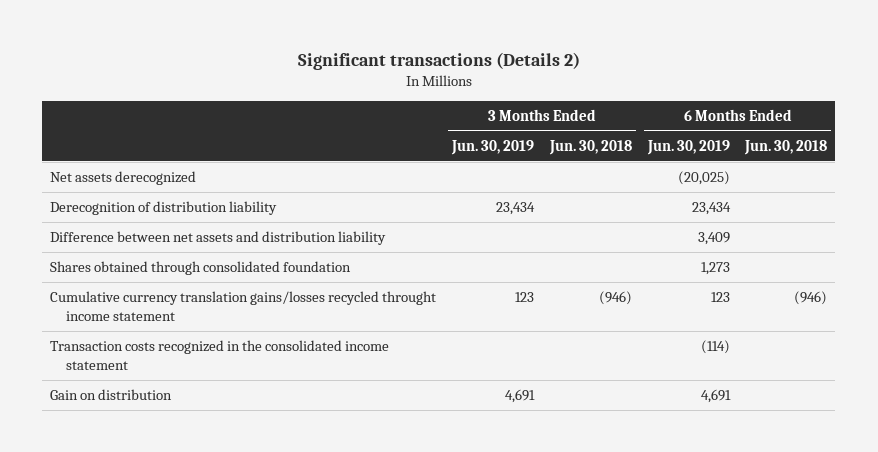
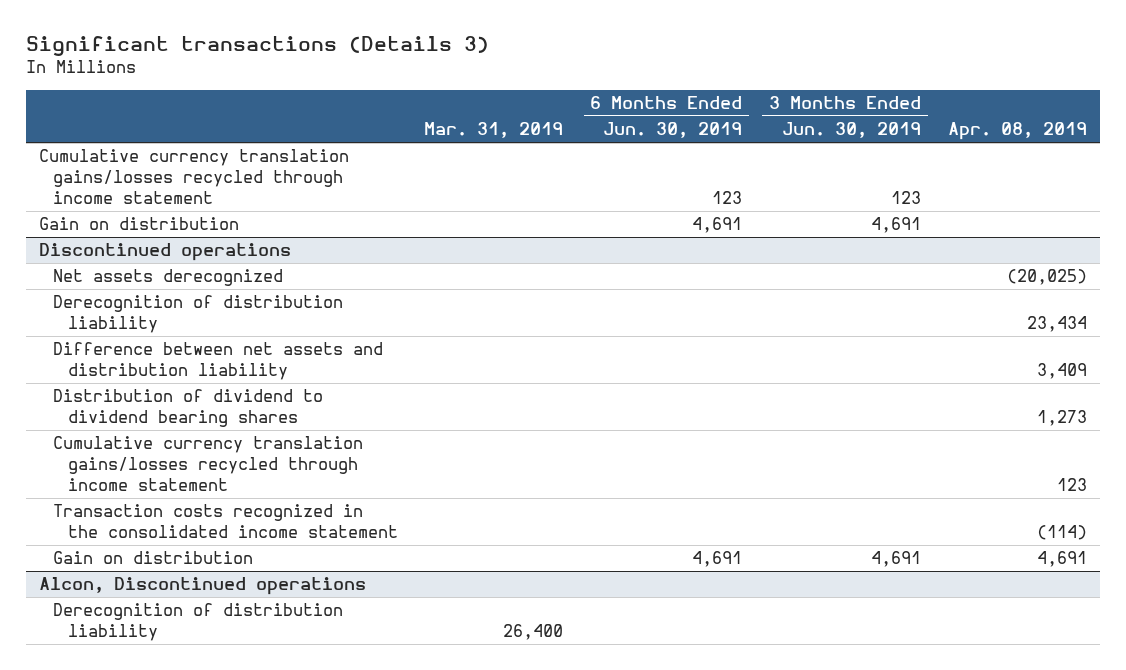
[297,51,580,70] Significant transactions (Details 2) -> [25,36,489,57] Significant transactions (Details 3)
[548,139,632,155] Jun. 30, 2018 -> none
[744,139,828,155] Jun. 30, 2018 -> none
none -> [424,122,564,139] Mar. 31, 2019
none -> [947,122,1087,141] Apr. 08, 2019
[50,171,197,186] Net assets derecognized -> none
[50,201,278,216] Derecognition of distribution liability -> none
[50,231,387,246] Difference between net assets and distribution liability -> none
[50,261,352,276] Shares obtained through consolidated foundation -> none
[50,340,390,370] Transaction costs recognized in the consolidated income statement -> none
[50,291,437,321] Cumulative currency translation gains/losses recycled throught income statement -> [38,149,349,204] Cumulative currency translation gains/losses recycled through income statement
none -> [38,243,291,262] Discontinued operations
none -> [53,269,284,287] Net assets derecognized
none -> [53,295,344,334] Derecognition of distribution liability
none -> [53,342,384,381] Difference between net assets and distribution liability
none -> [53,389,324,428] Distribution of dividend to dividend bearing shares
none -> [53,436,364,491] Cumulative currency translation gains/losses recycled through income statement
none -> [53,504,398,539] Transaction costs recognized in the consolidated income statement
none -> [53,551,254,565] Gain on distribution
none -> [38,577,366,596] Alcon, Discontinued operations
none -> [53,603,344,642] Derecognition of distribution liability

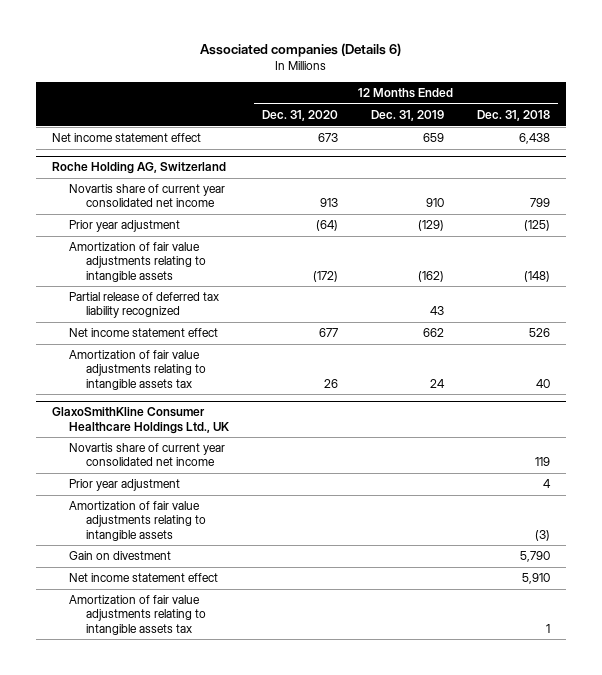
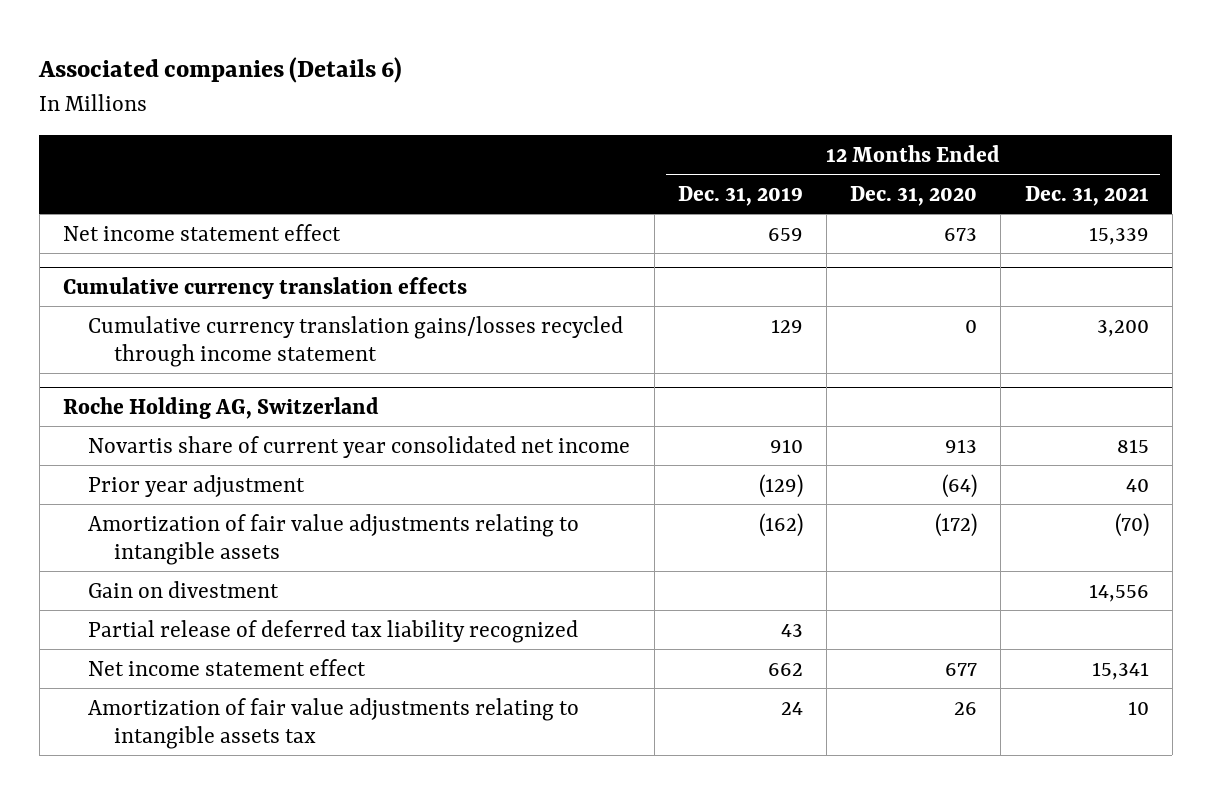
[476,109,550,121] Dec. 31, 2018 -> none
none -> [1024,185,1149,206] Dec. 31, 2021
none -> [63,276,468,299] Cumulative currency translation effects
none -> [88,315,624,367] Cumulative currency translation gains/losses recycled through income statement
none -> [88,580,280,598] Gain on divestment
[52,407,230,434] GlaxoSmithKline Consumer Healthcare Holdings Ltd., UK -> none
[69,443,226,467] Novartis share of current year consolidated net income -> none
[69,479,181,492] Prior year adjustment -> none
[69,501,207,541] Amortization of fair value adjustments relating to intangible assets -> none
[69,551,172,561] Gain on divestment -> none
[69,573,219,583] Net income statement effect -> none
[69,595,207,635] Amortization of fair value adjustments relating to intangible assets tax -> none

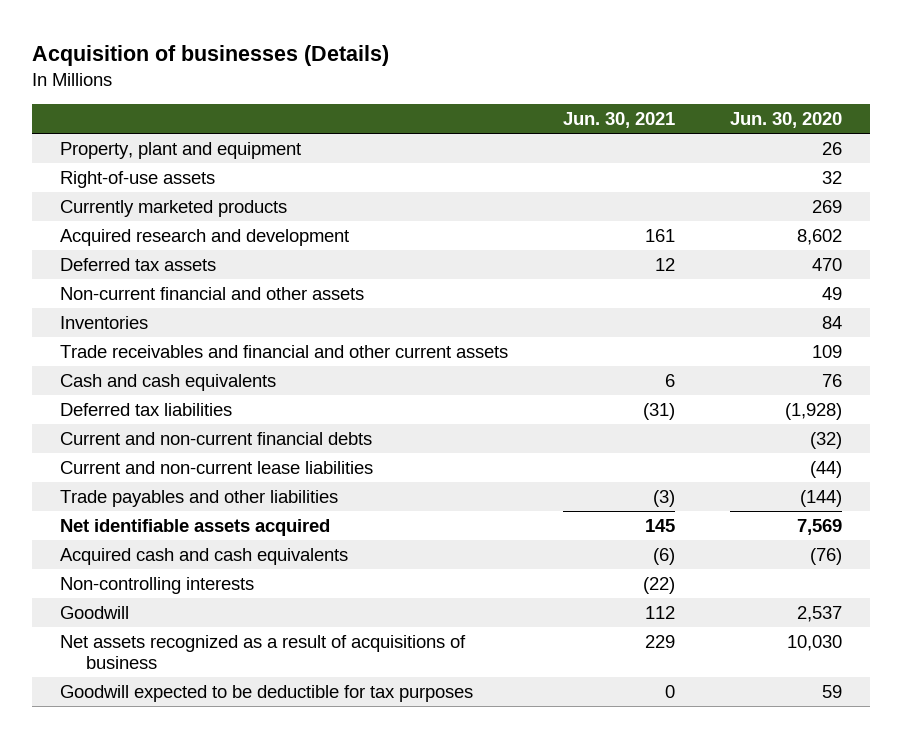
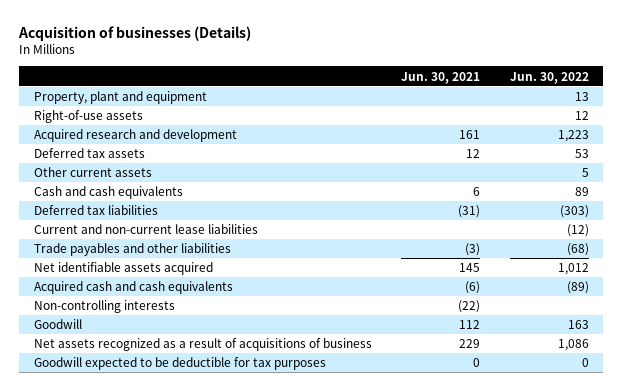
[730,112,843,129] Jun. 30, 2020 -> none
none -> [509,71,589,84] Jun. 30, 2022
[59,199,287,217] Currently marketed products -> none
[59,286,364,300] Non-current financial and other assets -> none
[59,315,148,329] Inventories -> none
[59,344,508,358] Trade receivables and financial and other current assets -> [33,167,152,178] Other current assets
[59,431,372,445] Current and non-current financial debts -> none

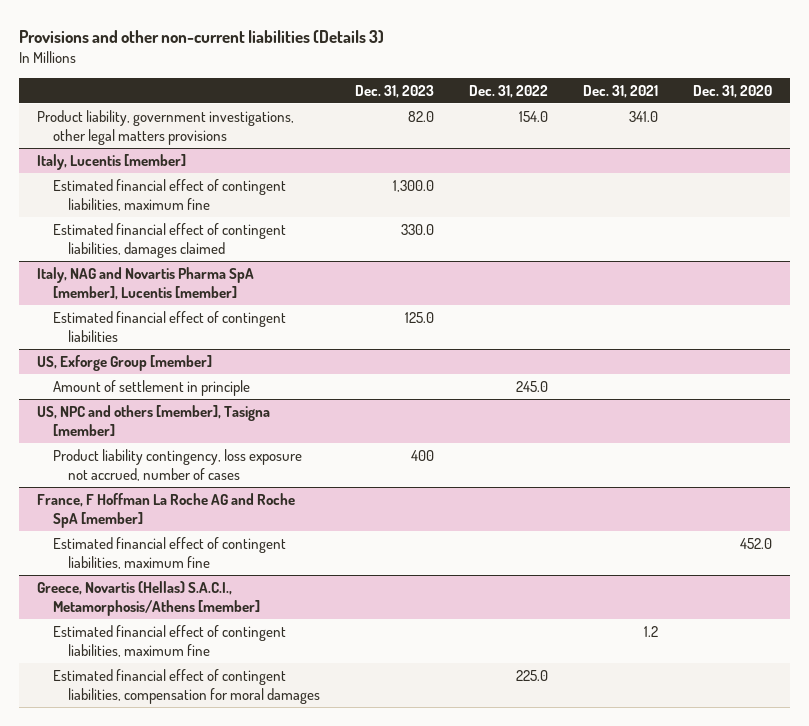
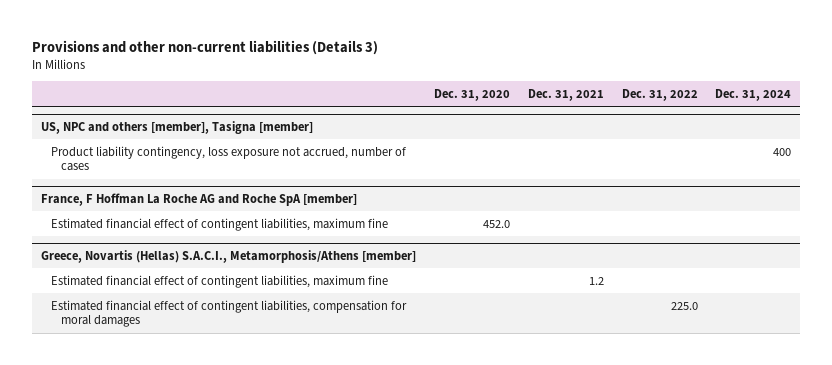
[355,84,435,98] Dec. 31, 2023 -> none
none -> [715,88,792,101] Dec. 31, 2024
[36,110,294,145] Product liability, government investigations, other legal matters provisions -> none
[36,154,186,171] Italy, Lucentis [member] -> none
[52,179,286,211] Estimated financial effect of contingent liabilities, maximum fine -> none
[52,223,286,258] Estimated financial effect of contingent liabilities, damages claimed -> none
[36,267,254,300] Italy, NAG and Novartis Pharma SpA [member], Lucentis [member] -> none
[52,311,286,342] Estimated financial effect of contingent liabilities -> none
[36,355,212,372] US, Exforge Group [member] -> none
[52,380,250,397] Amount of settlement in principle -> none

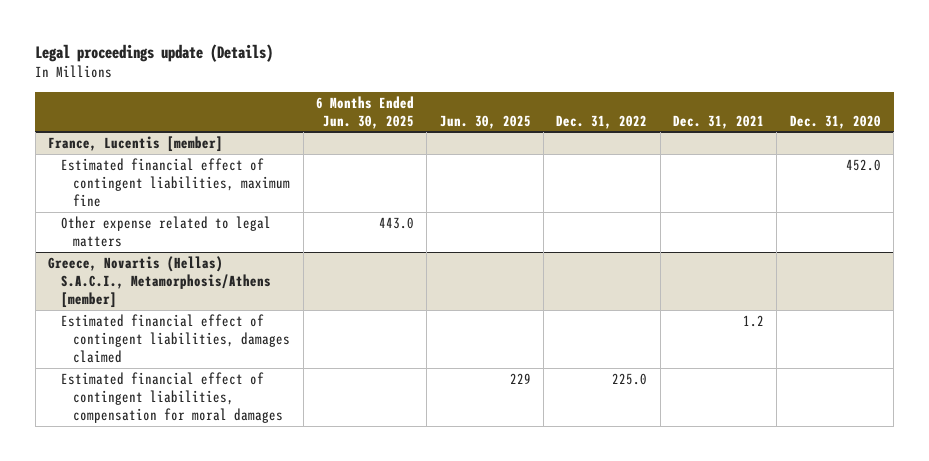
[32,39,379,55] Provisions and other non-current liabilities (Details 3) -> [35,43,274,62] Legal proceedings update (Details)
[715,88,792,101] Dec. 31, 2024 -> none
none -> [316,95,415,129] 6 Months Ended Jun. 30, 2025
none -> [439,114,531,129] Jun. 30, 2025
[41,120,314,134] US, NPC and others [member], Tasigna [member] -> none
[50,145,406,172] Product liability contingency, loss exposure not accrued, number of cases -> none
[41,192,358,206] France, F Hoffman La Roche AG and Roche SpA [member] -> [48,135,224,152] France, Lucentis [member]
none -> [60,215,271,247] Other expense related to legal matters
[50,274,388,288] Estimated financial effect of contingent liabilities, maximum fine -> [60,313,291,363] Estimated financial effect of contingent liabilities, damages claimed

